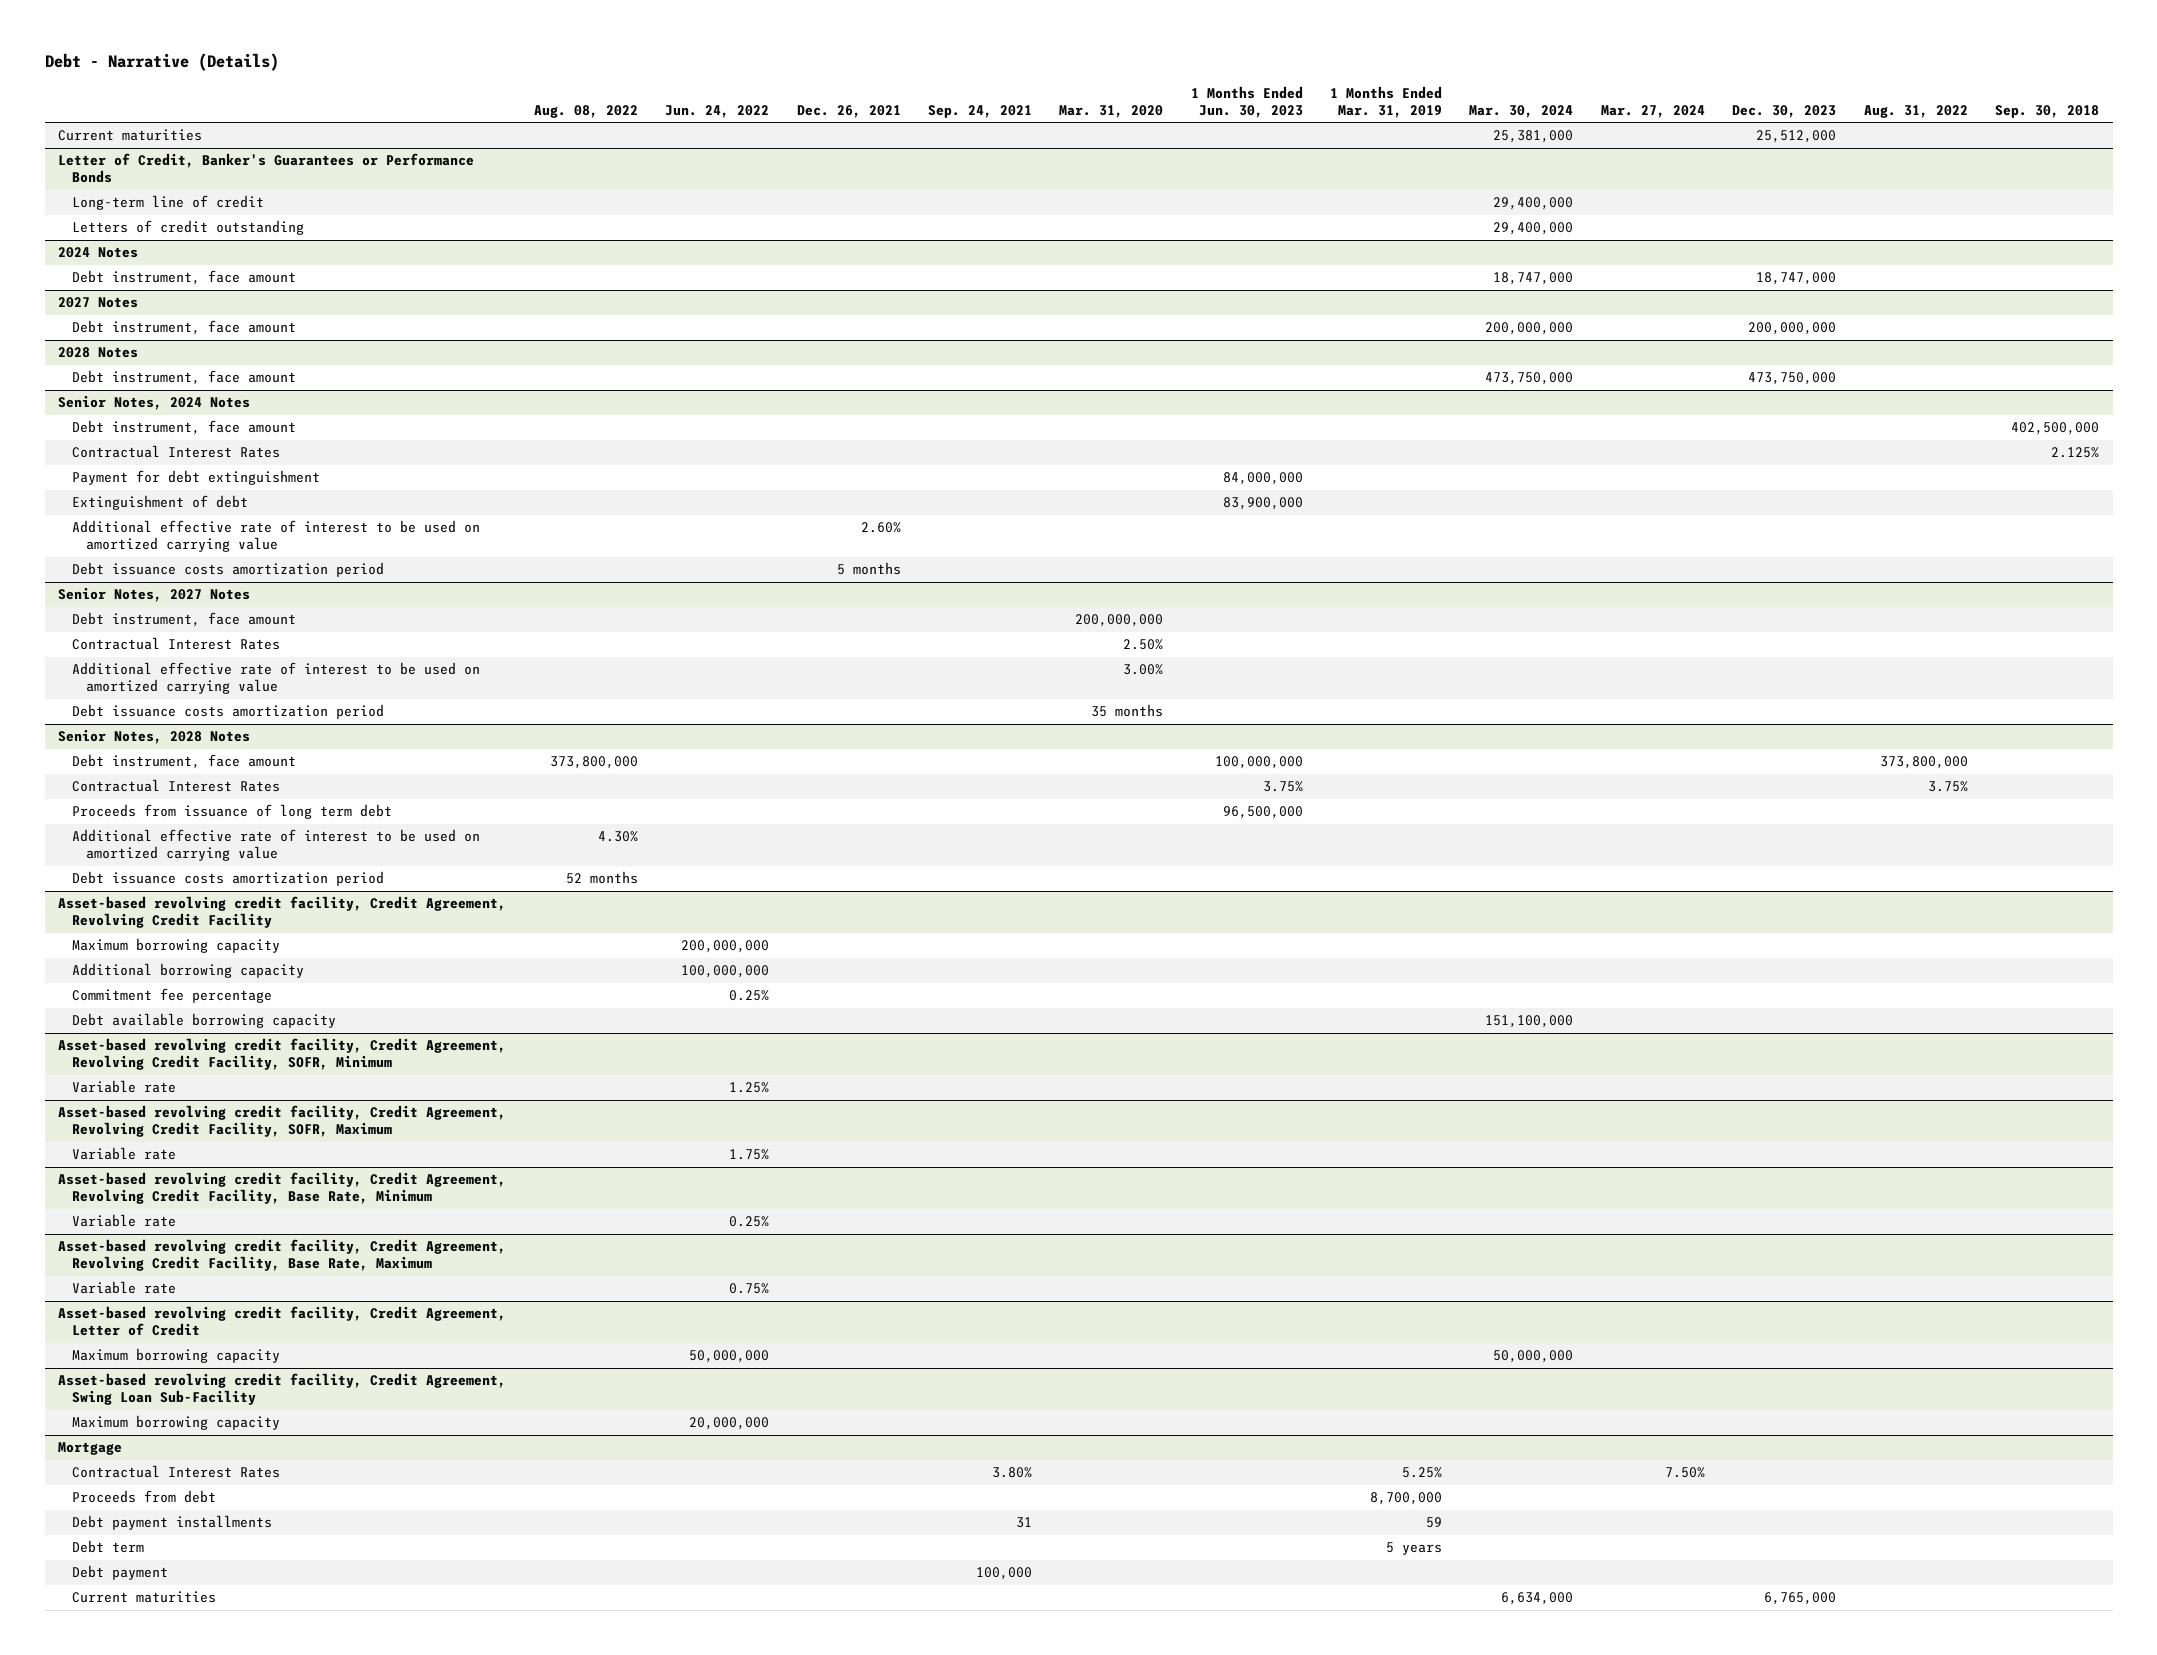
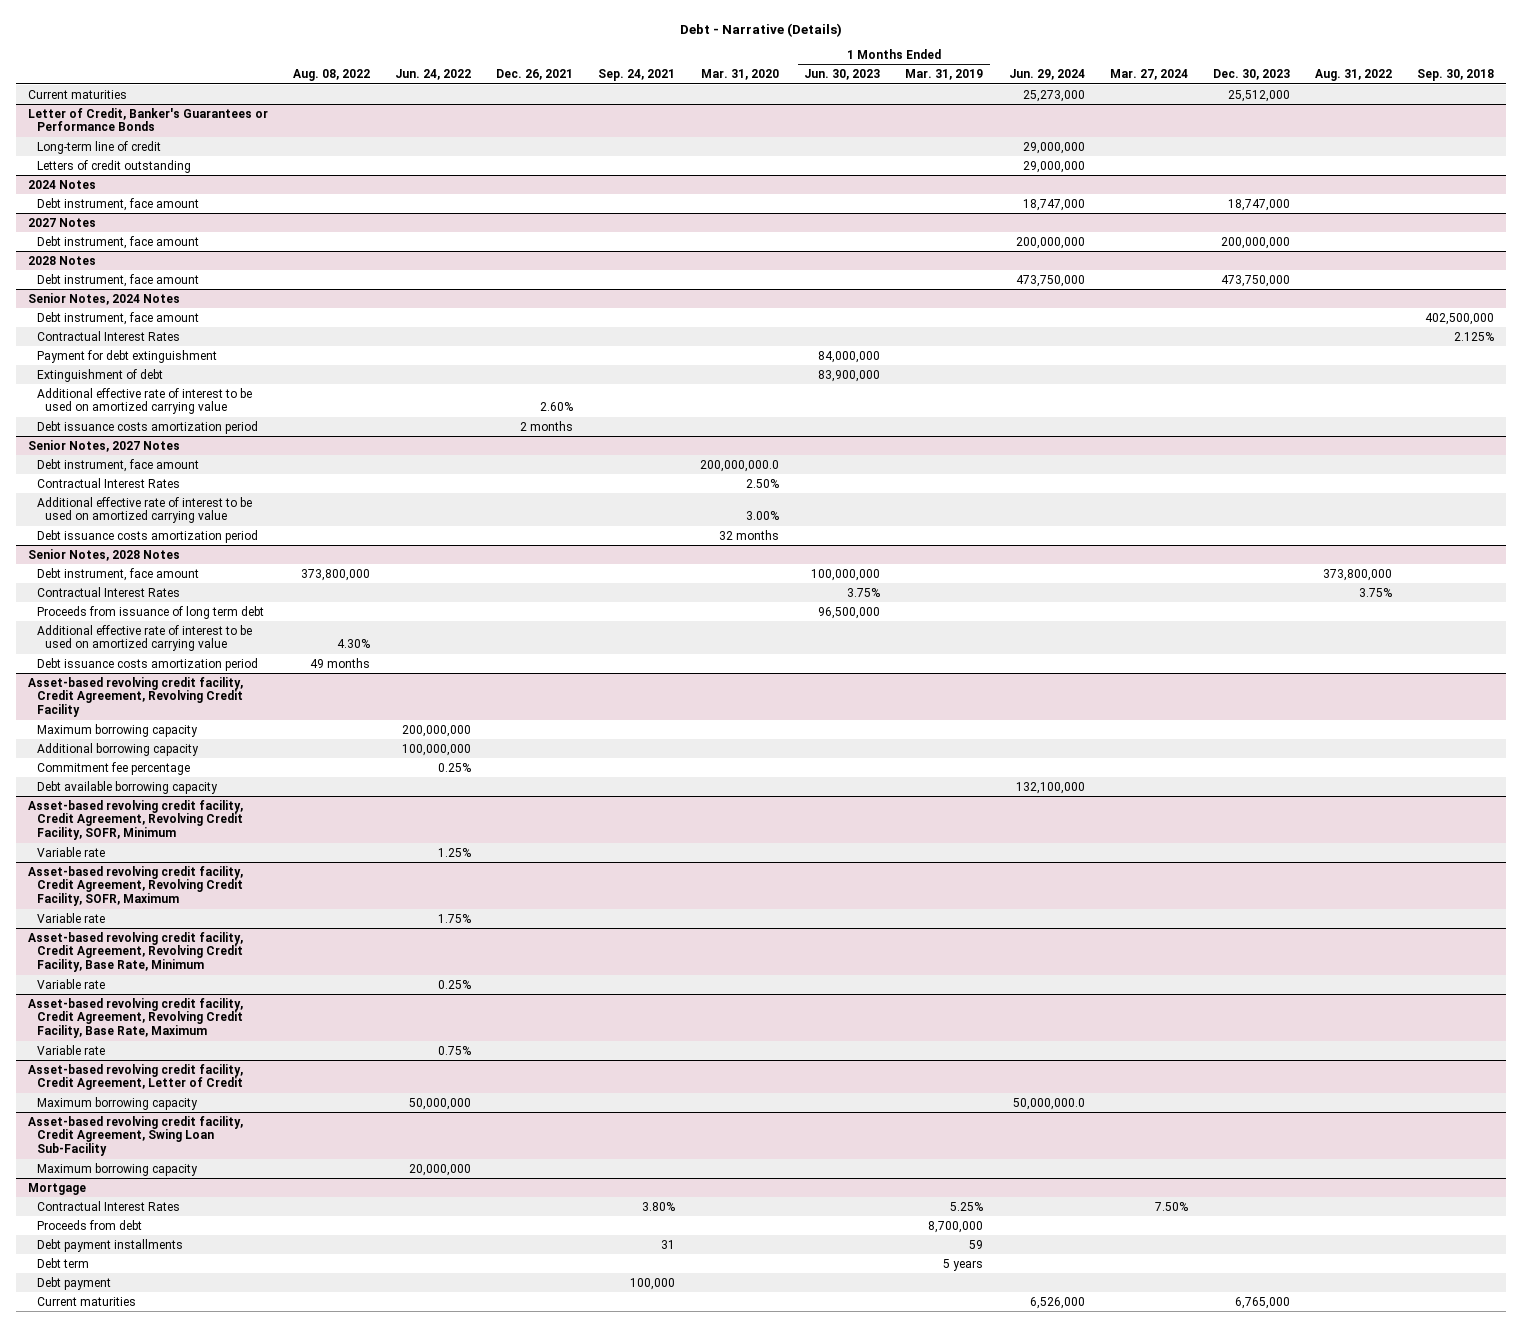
[1469,105,1574,119] Mar. 30, 2024 -> none
none -> [1008,69,1085,81] Jun. 29, 2024
[836,562,901,576] 5 months -> [520,420,574,431] 2 months
[1075,614,1164,628] 200,000,000 -> [700,459,780,472] 200,000,000.0
[1091,704,1164,718] 35 months -> [719,529,780,540] 32 months
[565,871,638,885] 52 months -> [310,657,371,668] 49 months

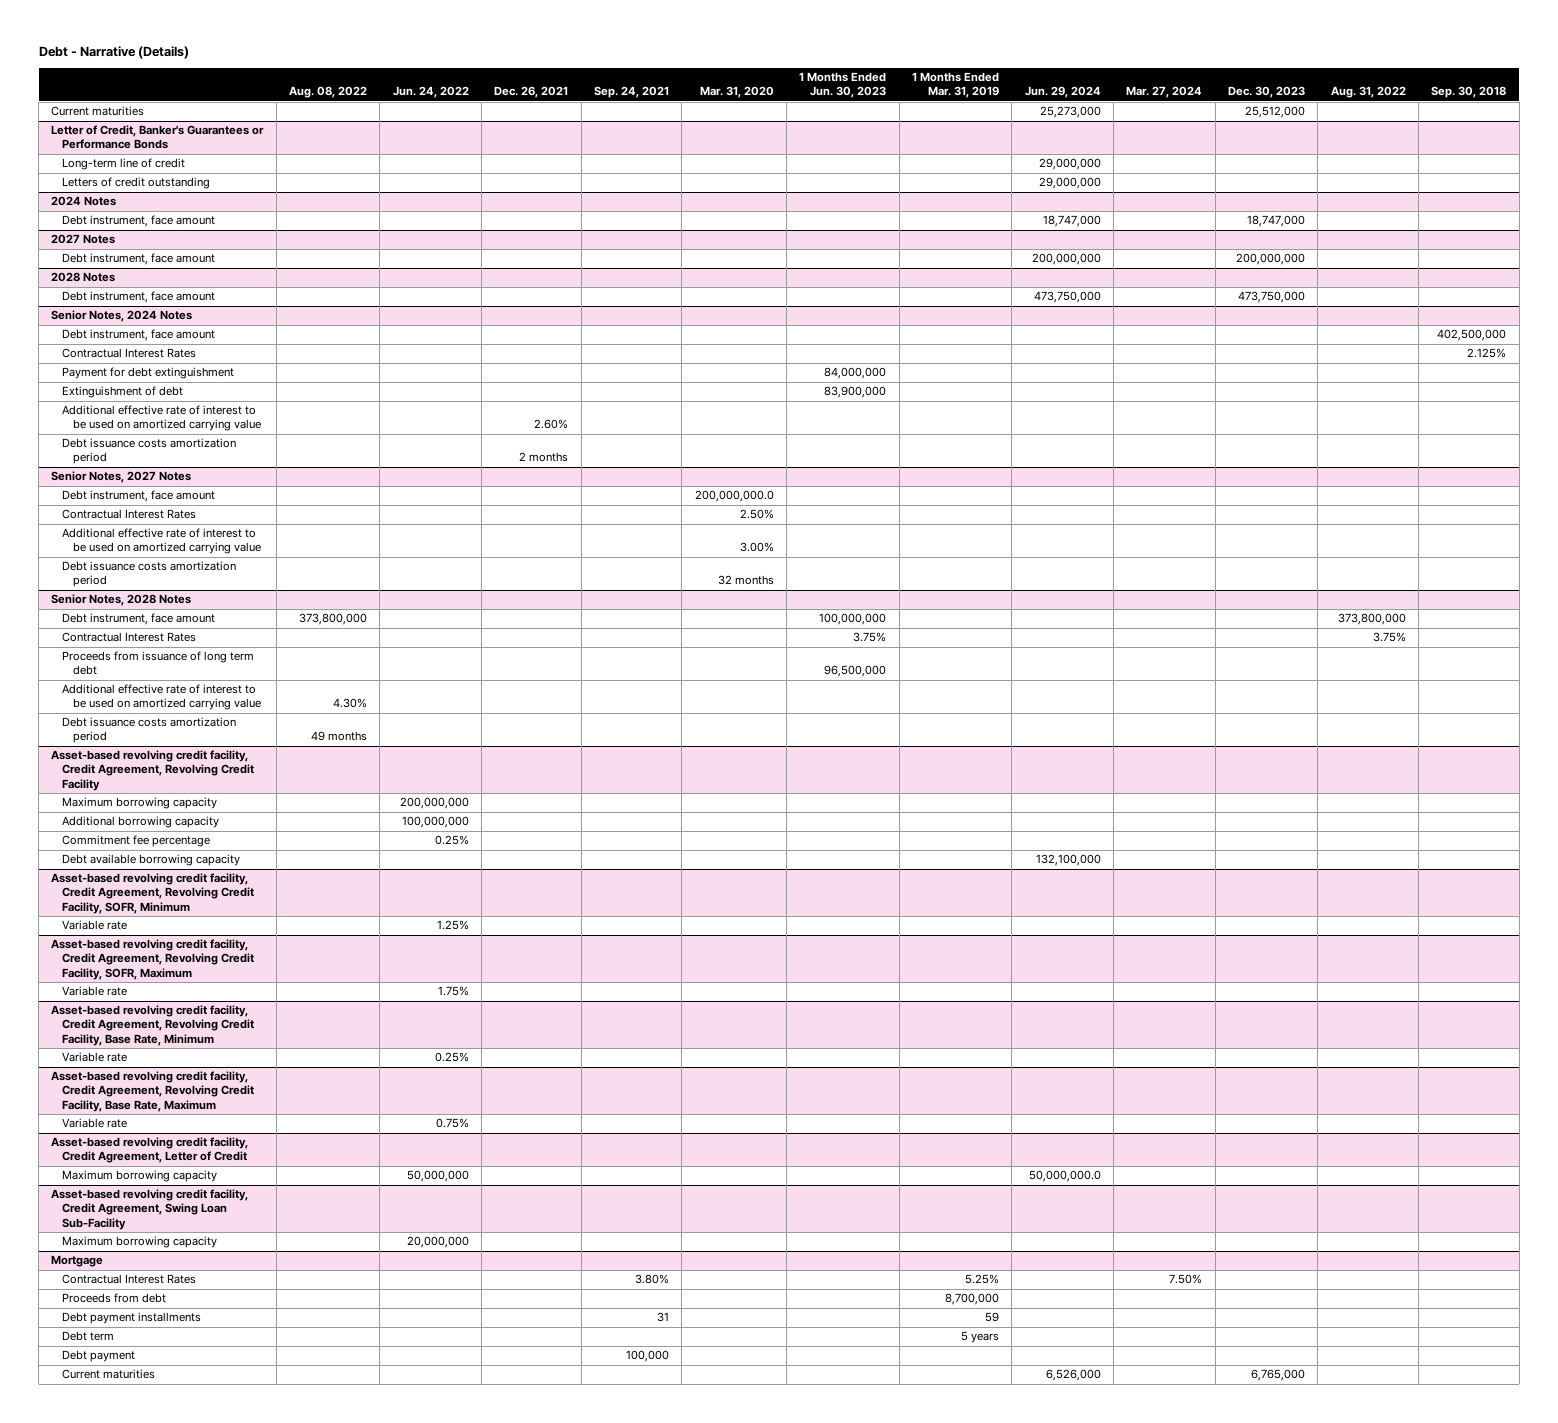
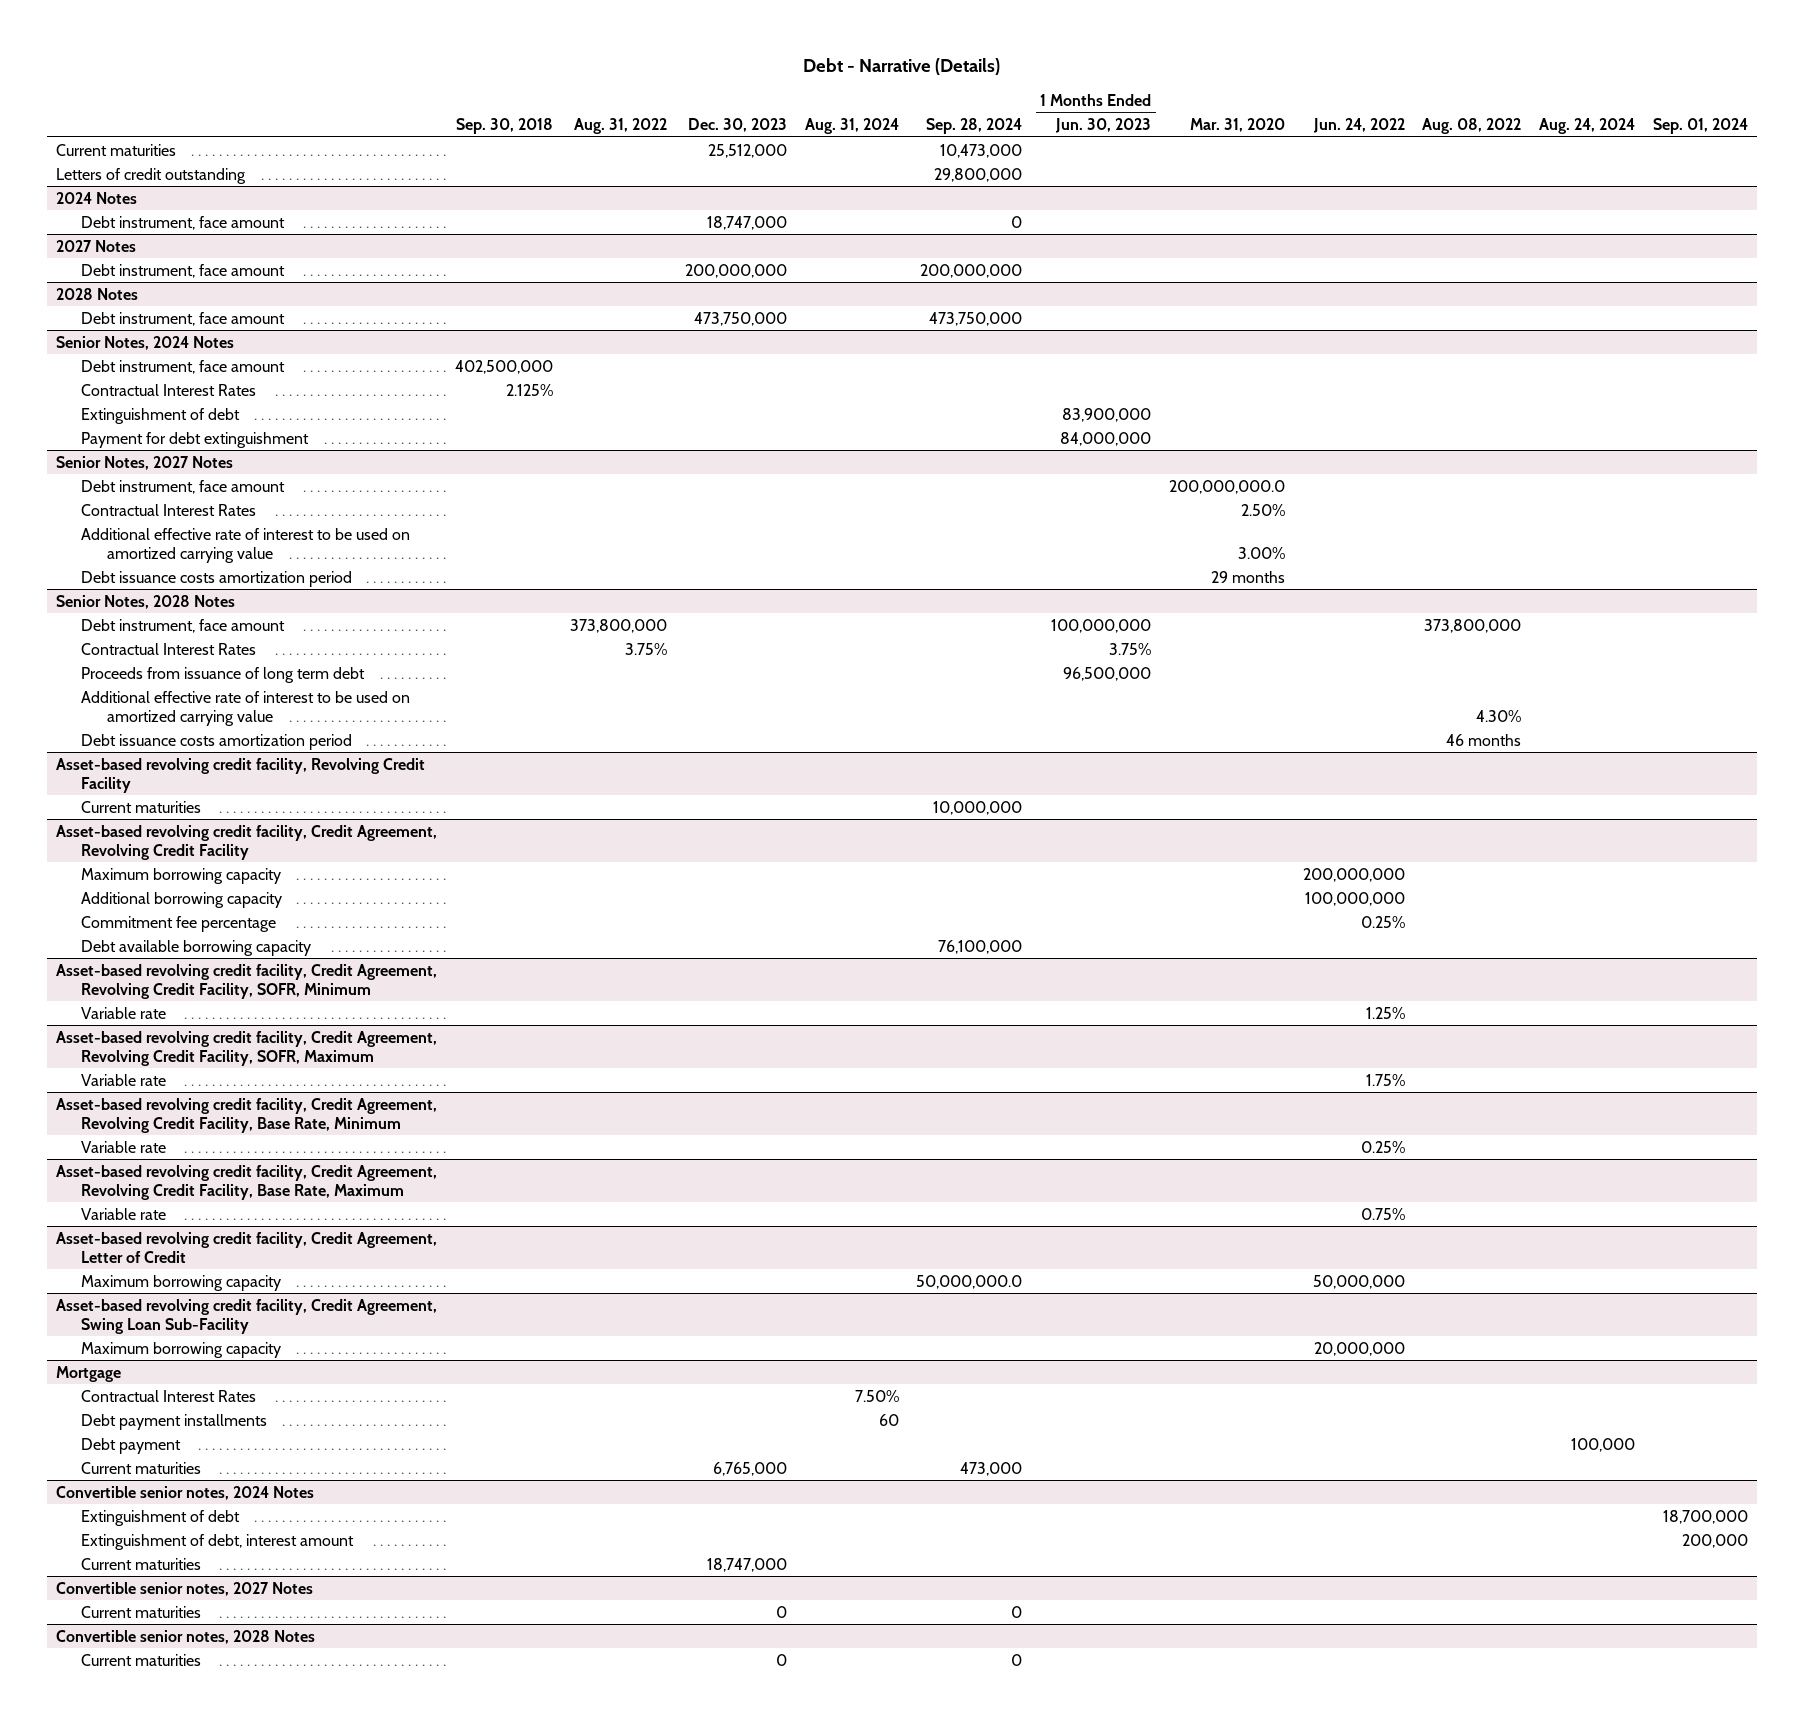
[494,86,569,99] Dec. 26, 2021 -> none
[593,86,669,99] Sep. 24, 2021 -> none
[911,72,999,99] 1 Months Ended Mar. 31, 2019 -> none
[1024,86,1101,99] Jun. 29, 2024 -> none
[1126,86,1203,99] Mar. 27, 2024 -> none
none -> [804,118,899,135] Aug. 31, 2024
none -> [926,118,1023,135] Sep. 28, 2024
none -> [1539,118,1636,135] Aug. 24, 2024
none -> [1652,118,1748,135] Sep. 01, 2024
[51,125,265,150] Letter of Credit, Banker's Guarantees or Performance Bonds -> none
[62,158,186,171] Long-term line of credit -> none
[62,177,211,190] Letters of credit outstanding -> none
none -> [55,167,246,184] Letters of credit outstanding
[62,405,261,432] Additional effective rate of interest to be used on amortized carrying value -> none
[62,438,237,465] Debt issuance costs amortization period -> none
[62,367,235,380] Payment for debt extinguishment -> [81,431,310,448] Payment for debt extinguishment
[717,575,774,586] 32 months -> [1210,570,1285,583] 29 months
[310,731,367,742] 49 months -> [1446,733,1522,746] 46 months
none -> [55,757,425,793] Asset-based revolving credit facility, Revolving Credit Facility
none -> [81,800,202,813] Current maturities
[62,1293,167,1304] Proceeds from debt -> none
[62,1331,115,1342] Debt term -> none
none -> [55,1485,314,1500] Convertible senior notes, 2024 Notes
none -> [81,1509,241,1526] Extinguishment of debt
none -> [81,1533,355,1550] Extinguishment of debt, interest amount
none -> [81,1557,202,1570] Current maturities
none -> [55,1581,313,1596] Convertible senior notes, 2027 Notes
none -> [81,1605,202,1618] Current maturities
none -> [55,1629,315,1644] Convertible senior notes, 2028 Notes
none -> [81,1653,202,1666] Current maturities

